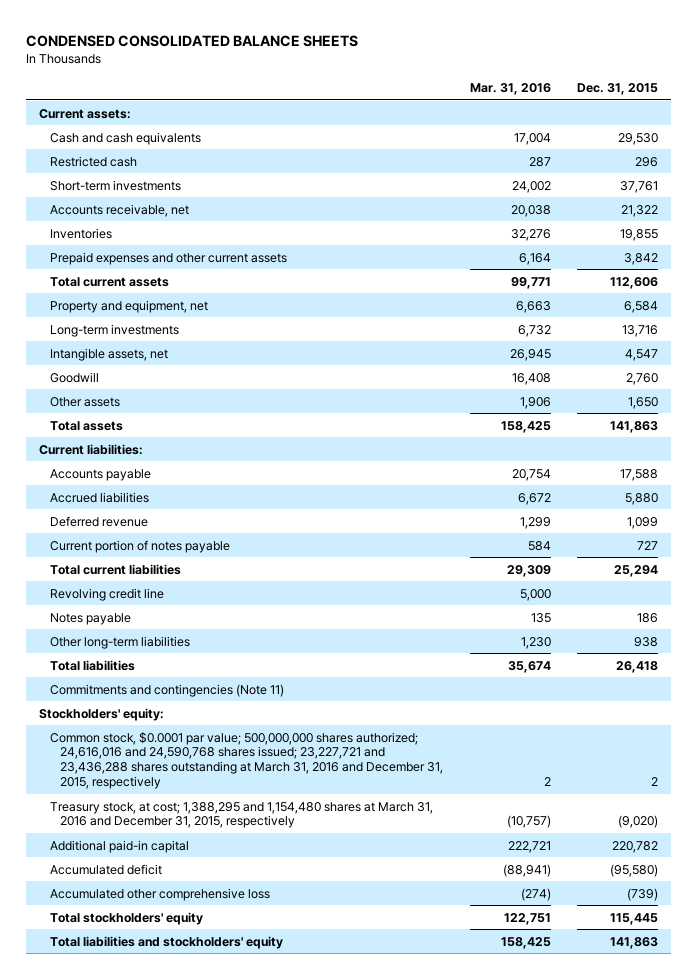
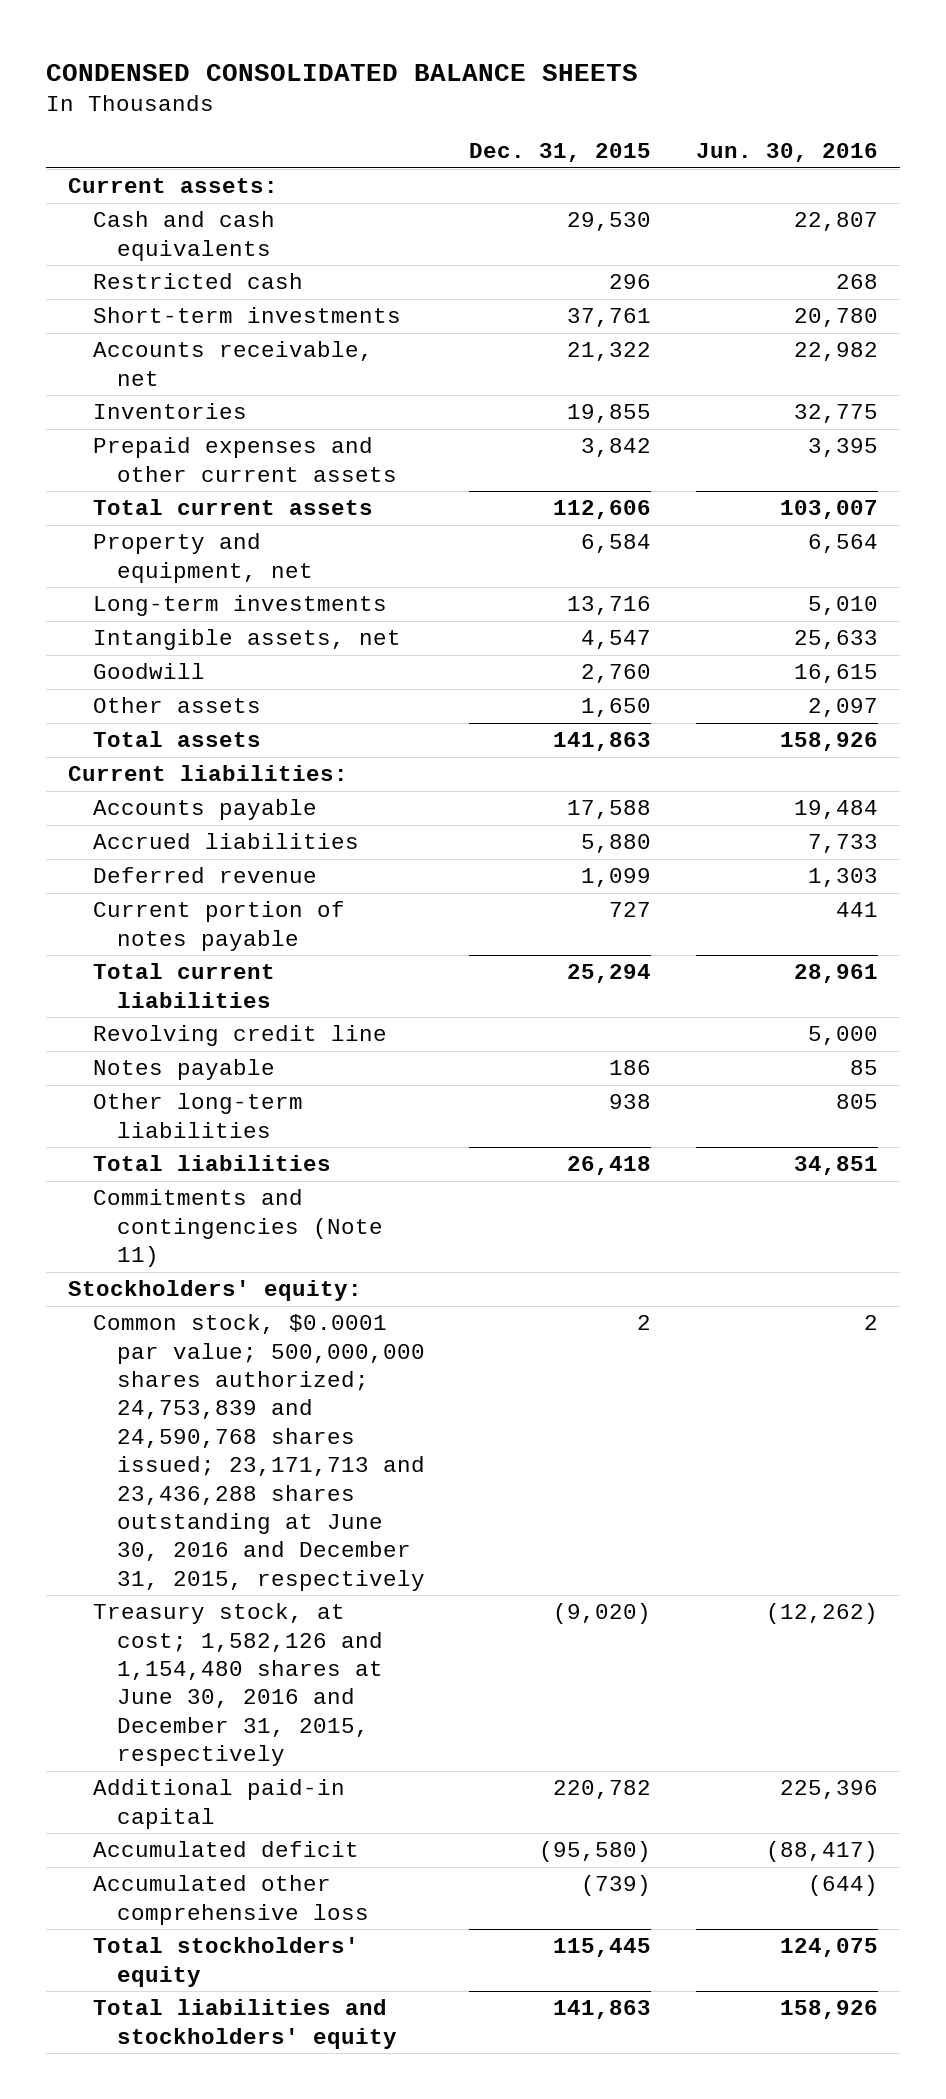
[469,83,551,96] Mar. 31, 2016 -> none
none -> [696,143,879,163] Jun. 30, 2016
[49,731,444,789] Common stock, $0.0001 par value; 500,000,000 shares authorized; 24,616,016 and 24,590,768 shares issued; 23,227,721 and 23,436,288 shares outstanding at March 31, 2016 and December 31, 2015, respectively -> [92,1314,425,1591] Common stock, $0.0001 par value; 500,000,000 shares authorized; 24,753,839 and 24,590,768 shares issued; 23,171,713 and 23,436,288 shares outstanding at June 30, 2016 and December 31, 2015, respectively
[49,801,433,829] Treasury stock, at cost; 1,388,295 and 1,154,480 shares at March 31, 2016 and December 31, 2015, respectively -> [92,1603,383,1767] Treasury stock, at cost; 1,582,126 and 1,154,480 shares at June 30, 2016 and December 31, 2015, respectively

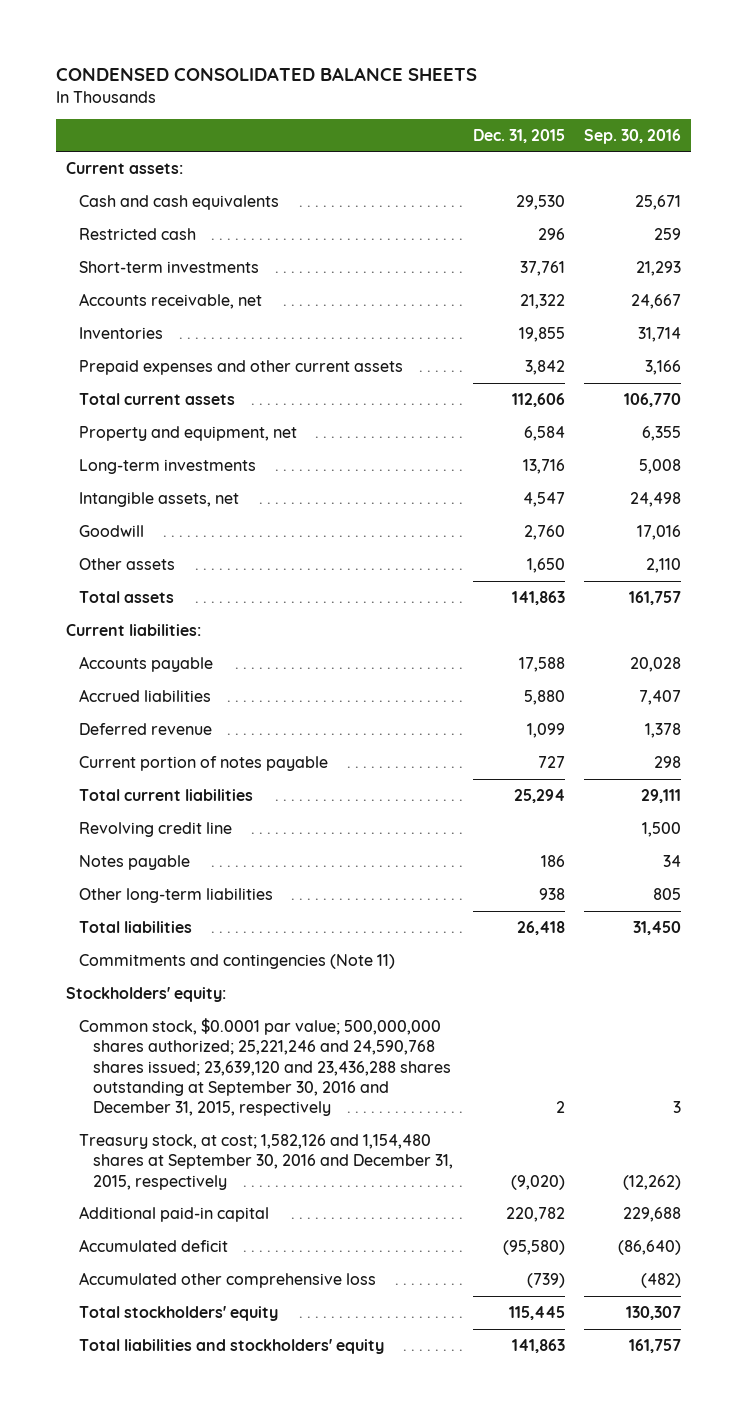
[696,143,879,163] Jun. 30, 2016 -> none
none -> [584,128,682,144] Sep. 30, 2016
[92,1314,425,1591] Common stock, $0.0001 par value; 500,000,000 shares authorized; 24,753,839 and 24,590,768 shares issued; 23,171,713 and 23,436,288 shares outstanding at June 30, 2016 and December 31, 2015, respectively -> [79,1017,452,1117] Common stock, $0.0001 par value; 500,000,000 shares authorized; 25,221,246 and 24,590,768 shares issued; 23,639,120 and 23,436,288 shares outstanding at September 30, 2016 and December 31, 2015, respectively
[92,1603,383,1767] Treasury stock, at cost; 1,582,126 and 1,154,480 shares at June 30, 2016 and December 31, 2015, respectively -> [79,1133,454,1190] Treasury stock, at cost; 1,582,126 and 1,154,480 shares at September 30, 2016 and December 31, 2015, respectively

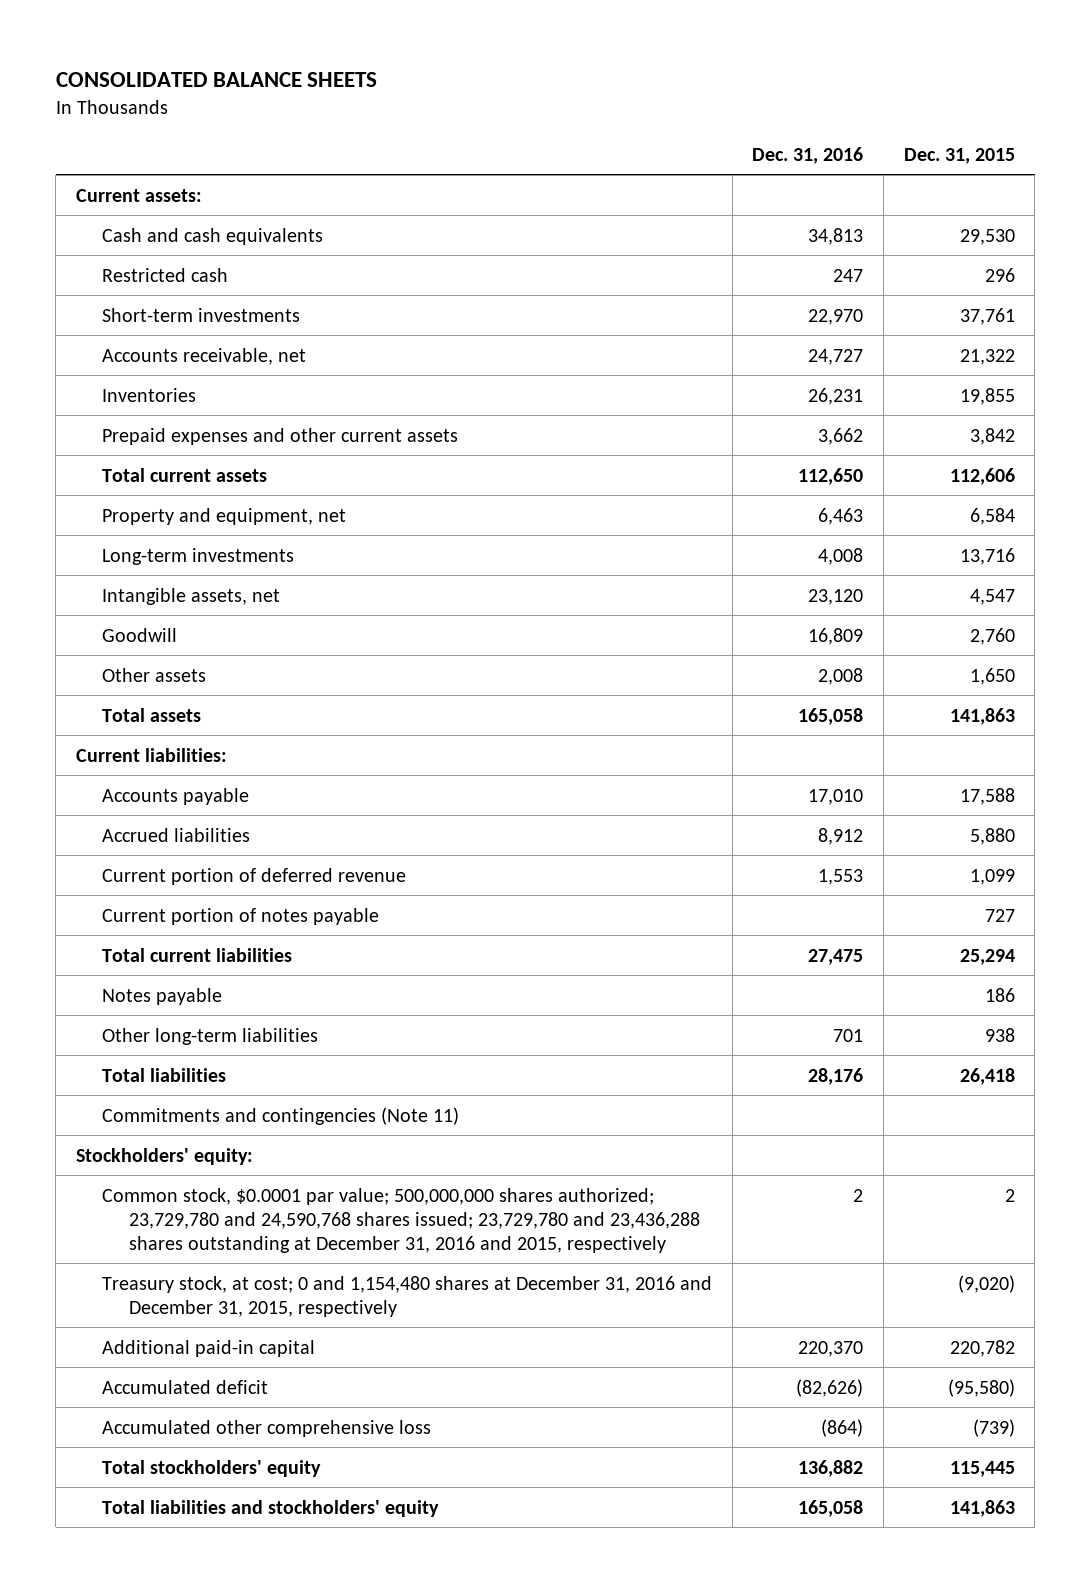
[55,66,477,81] CONDENSED CONSOLIDATED BALANCE SHEETS -> [55,72,377,88] CONSOLIDATED BALANCE SHEETS
[584,128,682,144] Sep. 30, 2016 -> none
none -> [752,146,864,164] Dec. 31, 2016
[79,722,213,735] Deferred revenue -> [102,867,407,885] Current portion of deferred revenue
[79,821,233,837] Revolving credit line -> none
[79,1017,452,1117] Common stock, $0.0001 par value; 500,000,000 shares authorized; 25,221,246 and 24,590,768 shares issued; 23,639,120 and 23,436,288 shares outstanding at September 30, 2016 and December 31, 2015, respectively -> [102,1187,700,1253] Common stock, $0.0001 par value; 500,000,000 shares authorized; 23,729,780 and 24,590,768 shares issued; 23,729,780 and 23,436,288 shares outstanding at December 31, 2016 and 2015, respectively
[79,1133,454,1190] Treasury stock, at cost; 1,582,126 and 1,154,480 shares at September 30, 2016 and December 31, 2015, respectively -> [102,1275,713,1317] Treasury stock, at cost; 0 and 1,154,480 shares at December 31, 2016 and December 31, 2015, respectively

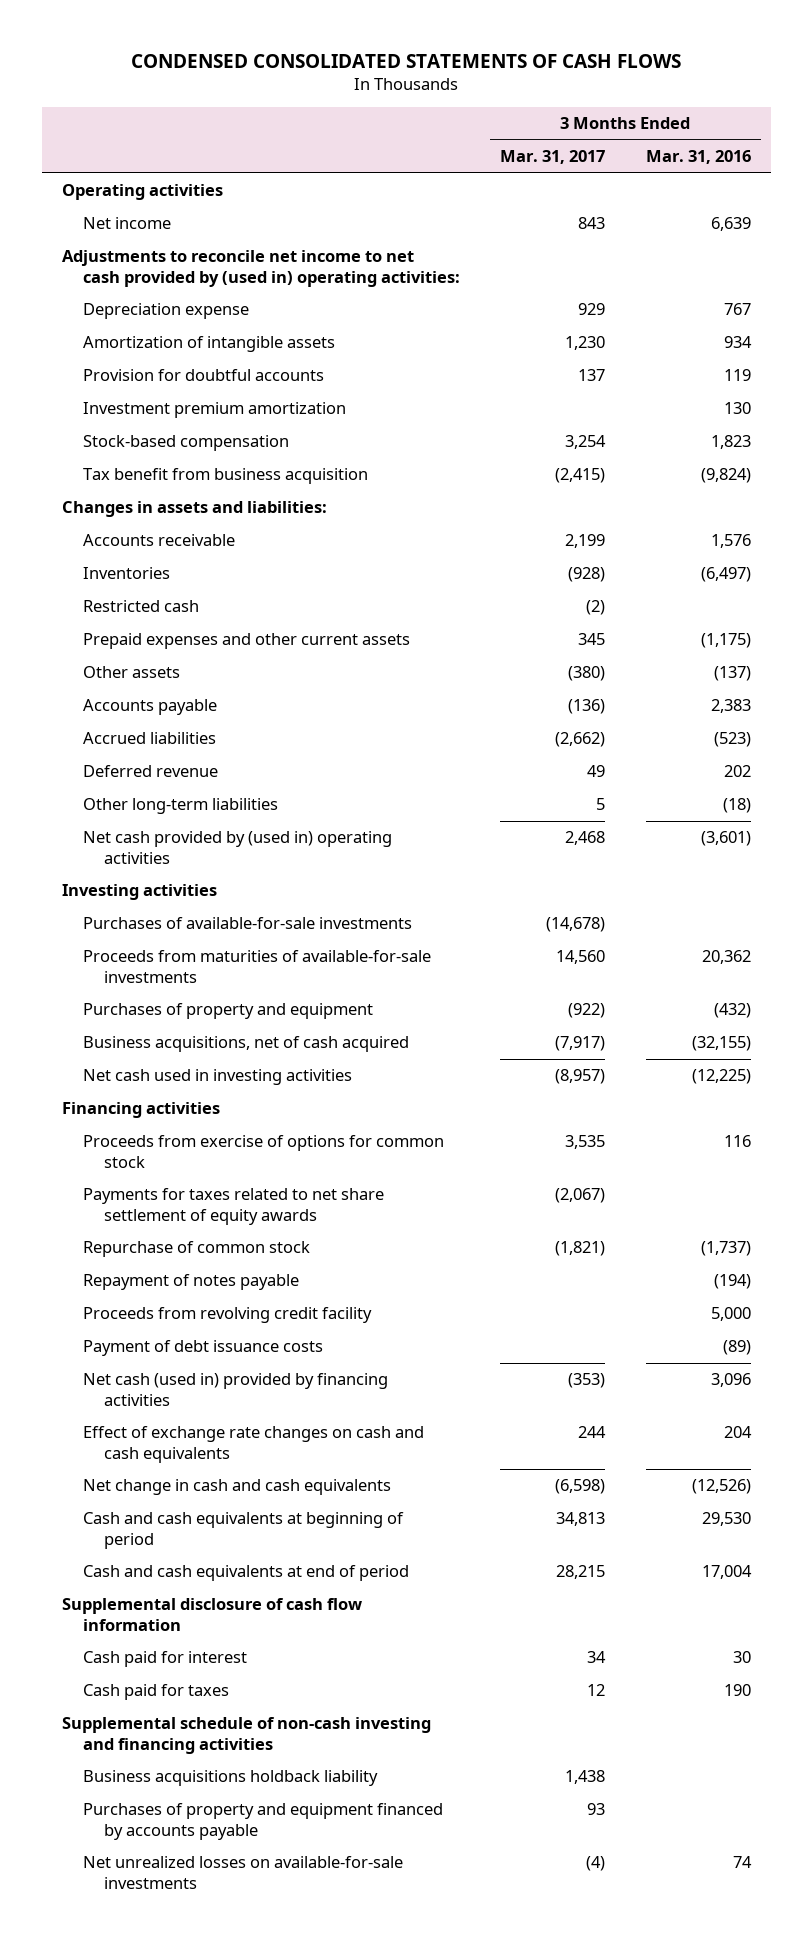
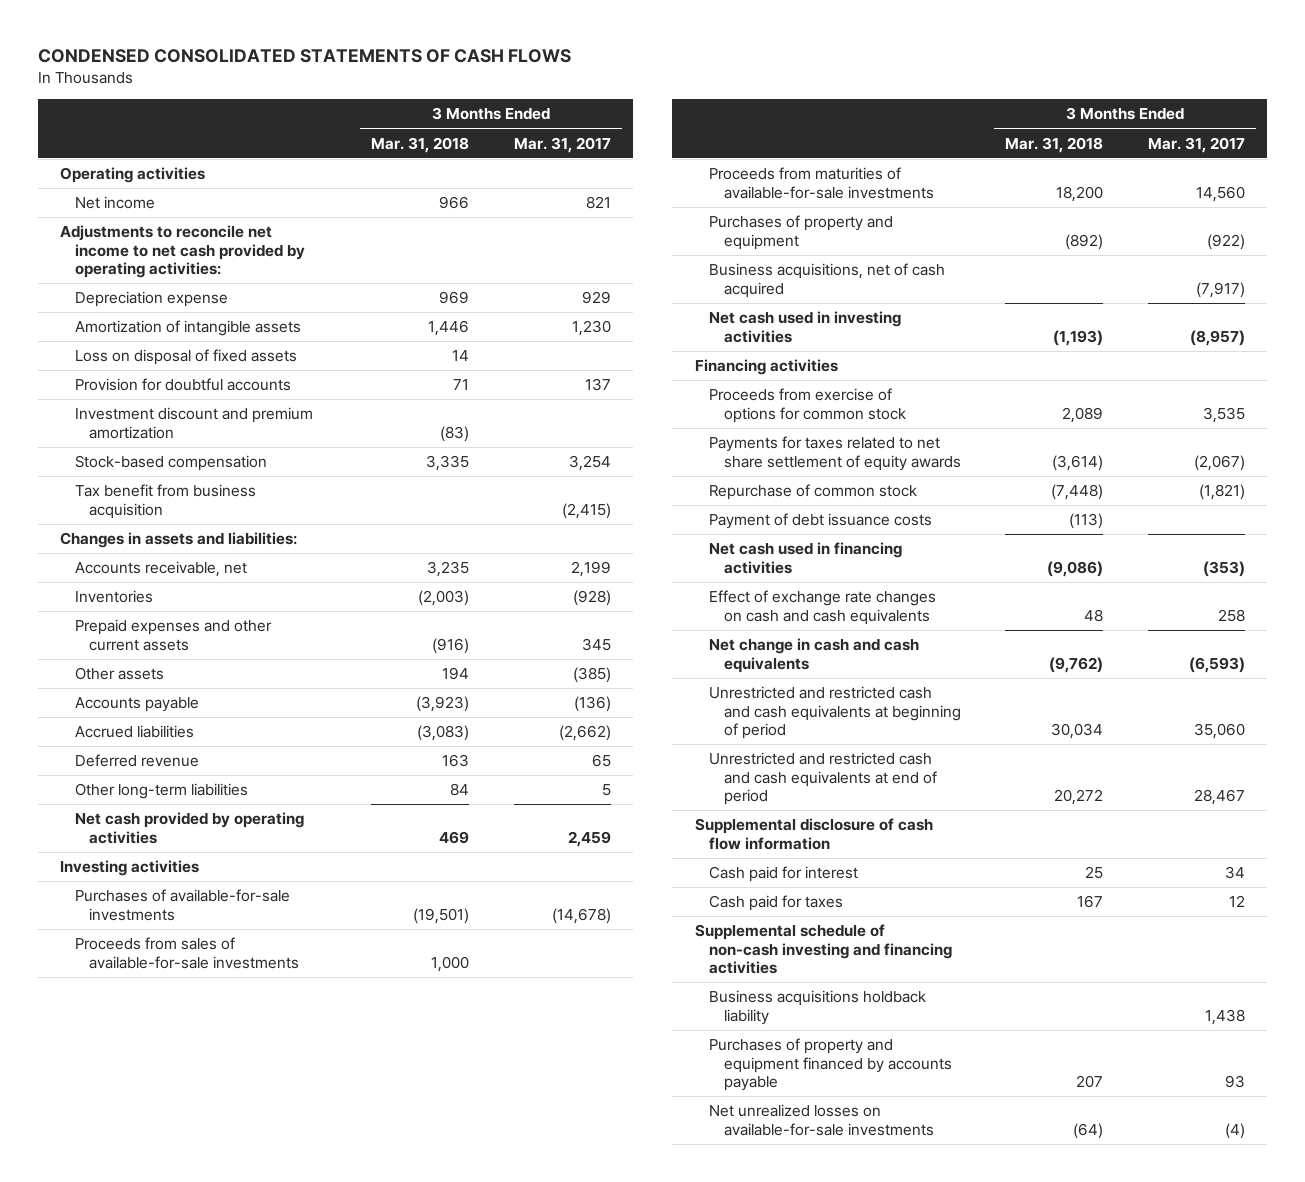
[645,150,751,165] Mar. 31, 2016 -> none
none -> [370,136,469,153] Mar. 31, 2018
[578,217,606,230] 843 -> [585,196,611,210] 821
[61,250,460,287] Adjustments to reconcile net income to net cash provided by (used in) operating activities: -> [60,225,305,279] Adjustments to reconcile net income to net cash provided by operating activities:
none -> [74,349,297,366] Loss on disposal of fixed assets
[82,402,346,419] Investment premium amortization -> [74,407,313,439] Investment discount and premium amortization
[82,534,235,547] Accounts receivable -> [74,561,247,578] Accounts receivable, net
[82,600,199,613] Restricted cash -> none
[568,666,606,682] (380) -> [572,667,611,684] (385)
[587,765,606,778] 49 -> [591,754,611,768] 65
[82,831,392,864] Net cash provided by (used in) operating activities -> [74,812,304,844] Net cash provided by operating activities
[565,831,606,846] 2,468 -> [567,830,611,847] 2,459
none -> [74,937,300,969] Proceeds from sales of available-for-sale investments
[82,1274,299,1291] Repayment of notes payable -> none
[82,1307,372,1324] Proceeds from revolving credit facility -> none
[82,1373,388,1406] Net cash (used in) provided by financing activities -> [709,542,903,574] Net cash used in financing activities
[578,1426,607,1439] 244 -> [1218,608,1246,622] 258
[555,1479,606,1495] (6,598) -> [1189,656,1246,673] (6,593)
[82,1512,404,1549] Cash and cash equivalents at beginning of period -> [709,686,961,740] Unrestricted and restricted cash and cash equivalents at beginning of period
[556,1512,606,1527] 34,813 -> [1194,723,1246,740] 35,060
[82,1565,409,1582] Cash and cash equivalents at end of period -> [709,752,937,806] Unrestricted and restricted cash and cash equivalents at end of period
[556,1565,606,1580] 28,215 -> [1194,789,1246,806] 28,467

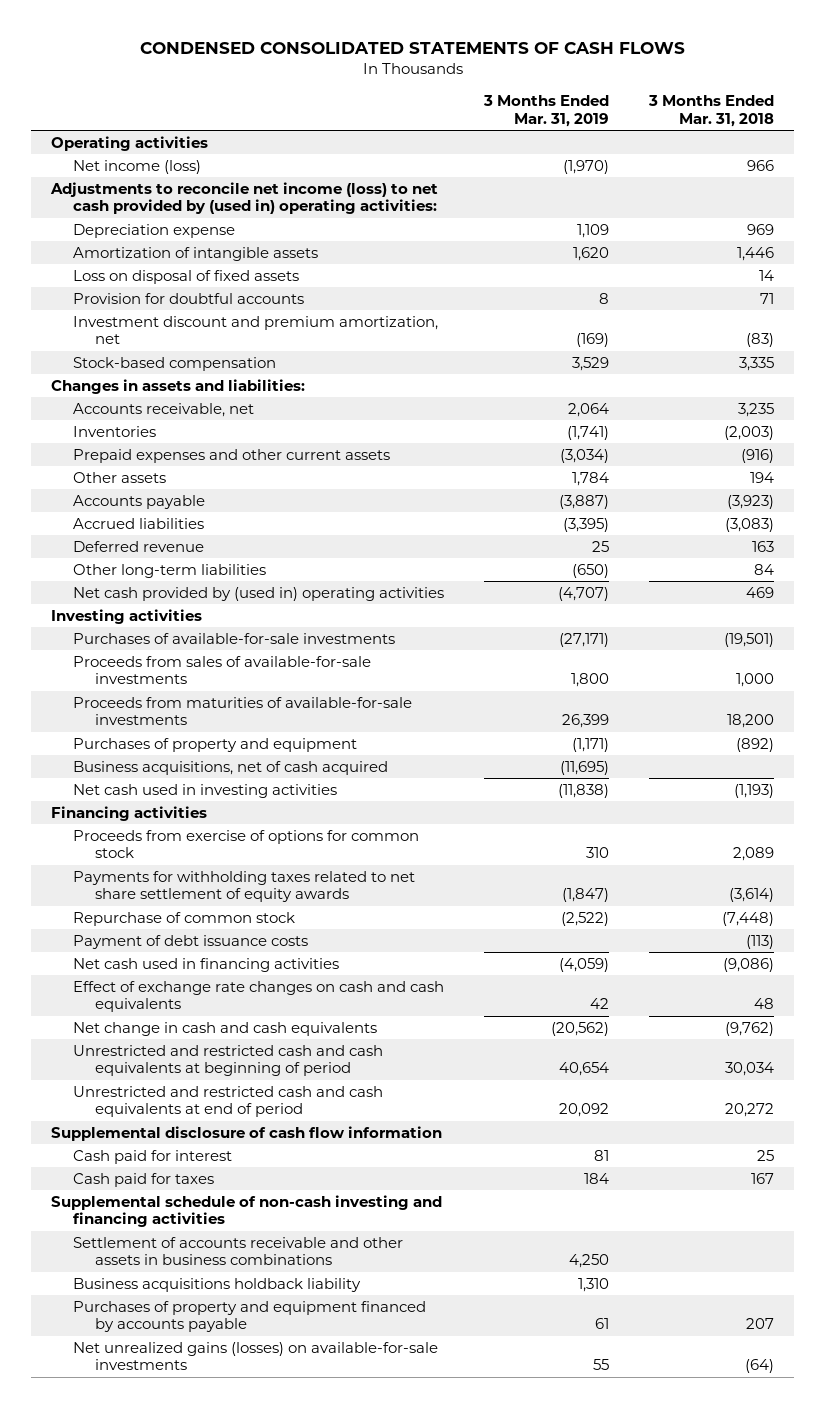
[513,136,611,153] Mar. 31, 2017 -> none
none -> [482,94,609,127] 3 Months Ended Mar. 31, 2019
[74,196,155,210] Net income -> [73,159,202,174] Net income (loss)
[60,225,305,279] Adjustments to reconcile net income to net cash provided by operating activities: -> [50,181,439,215] Adjustments to reconcile net income (loss) to net cash provided by (used in) operating activities:
[74,407,313,439] Investment discount and premium amortization -> [73,315,439,345] Investment discount and premium amortization, net
[74,484,256,519] Tax benefit from business acquisition -> none
[74,812,304,844] Net cash provided by operating activities -> [73,586,445,601] Net cash provided by (used in) operating activities
[709,436,961,471] Payments for taxes related to net share settlement of equity awards -> [73,870,416,903] Payments for withholding taxes related to net share settlement of equity awards
none -> [73,1236,404,1266] Settlement of accounts receivable and other assets in business combinations
[709,1104,934,1136] Net unrealized losses on available-for-sale investments -> [73,1341,439,1371] Net unrealized gains (losses) on available-for-sale investments

